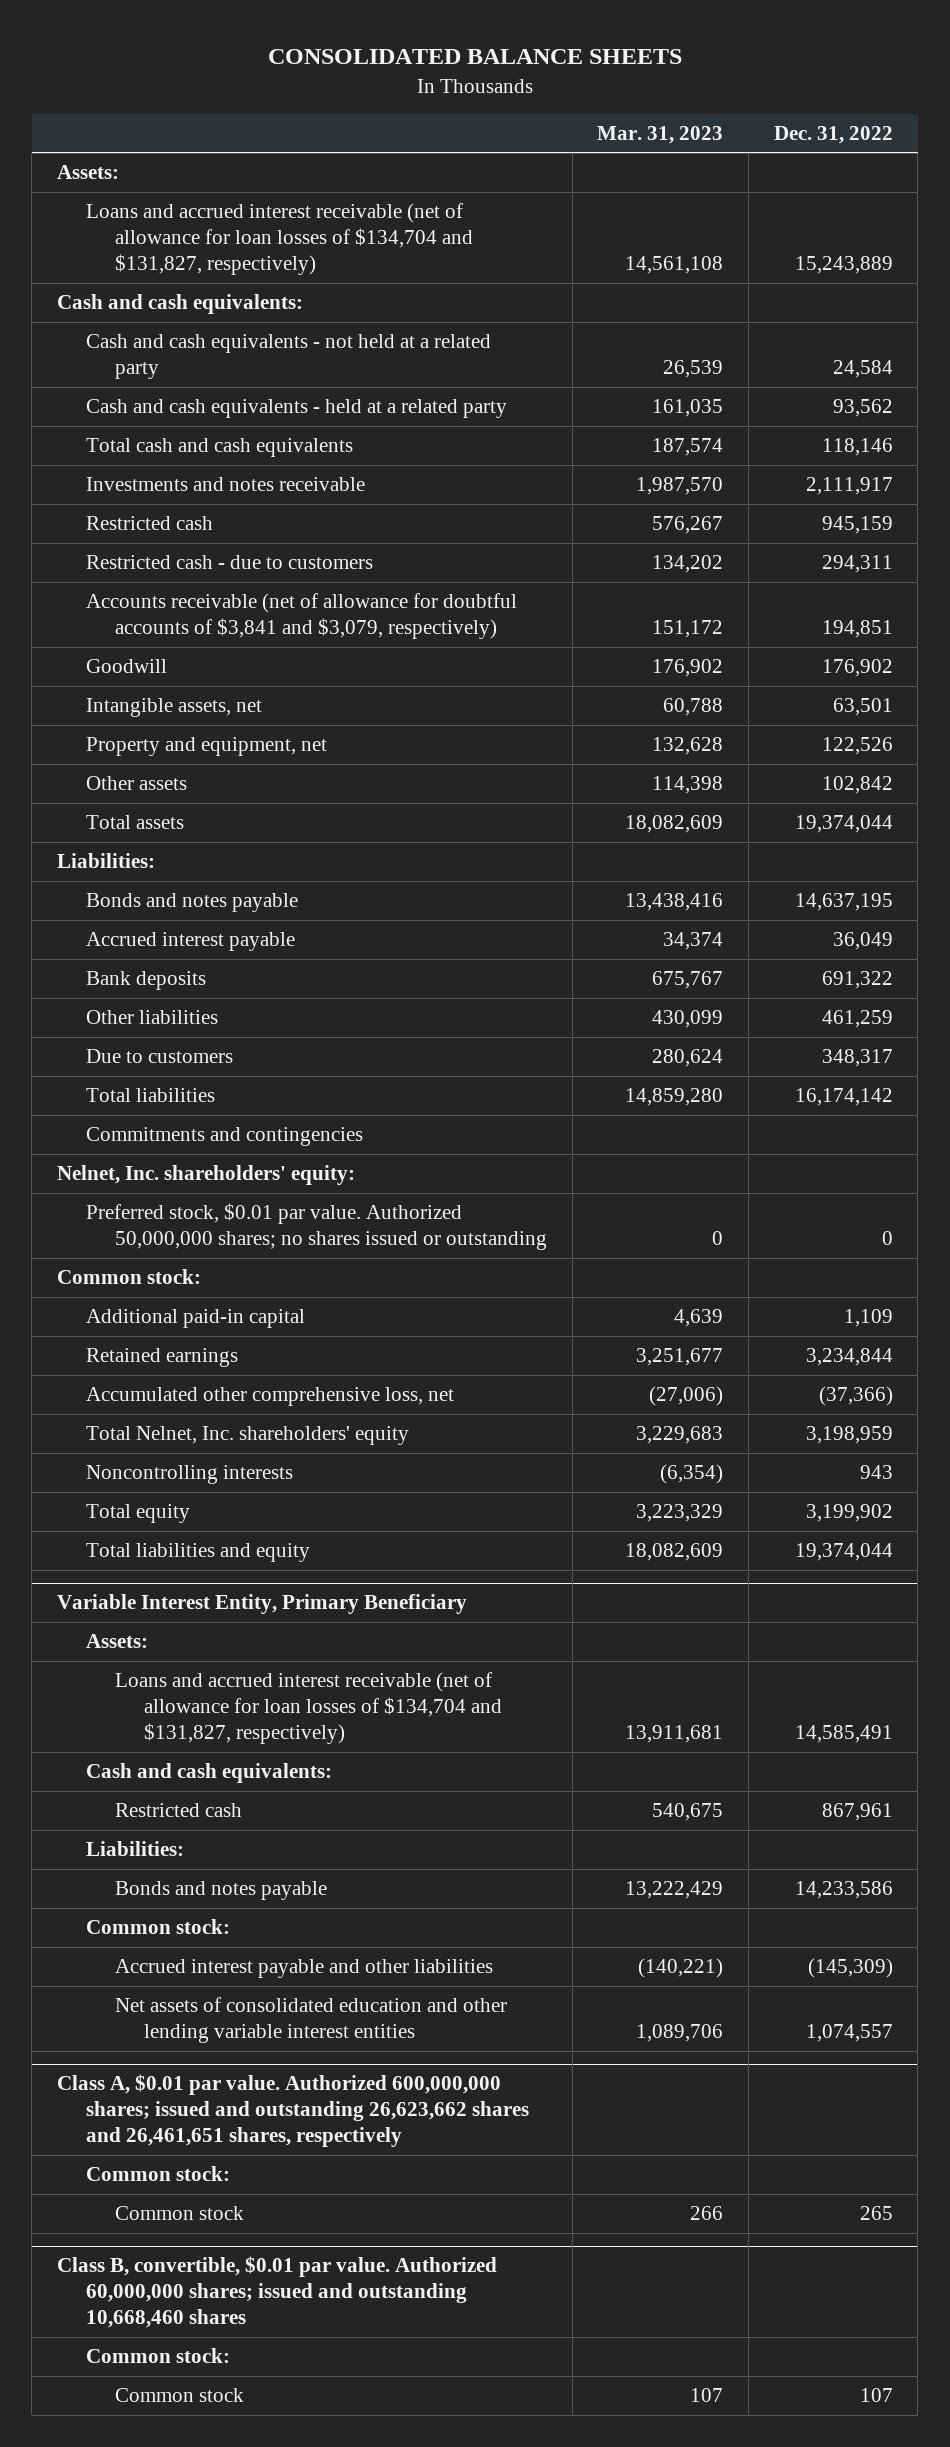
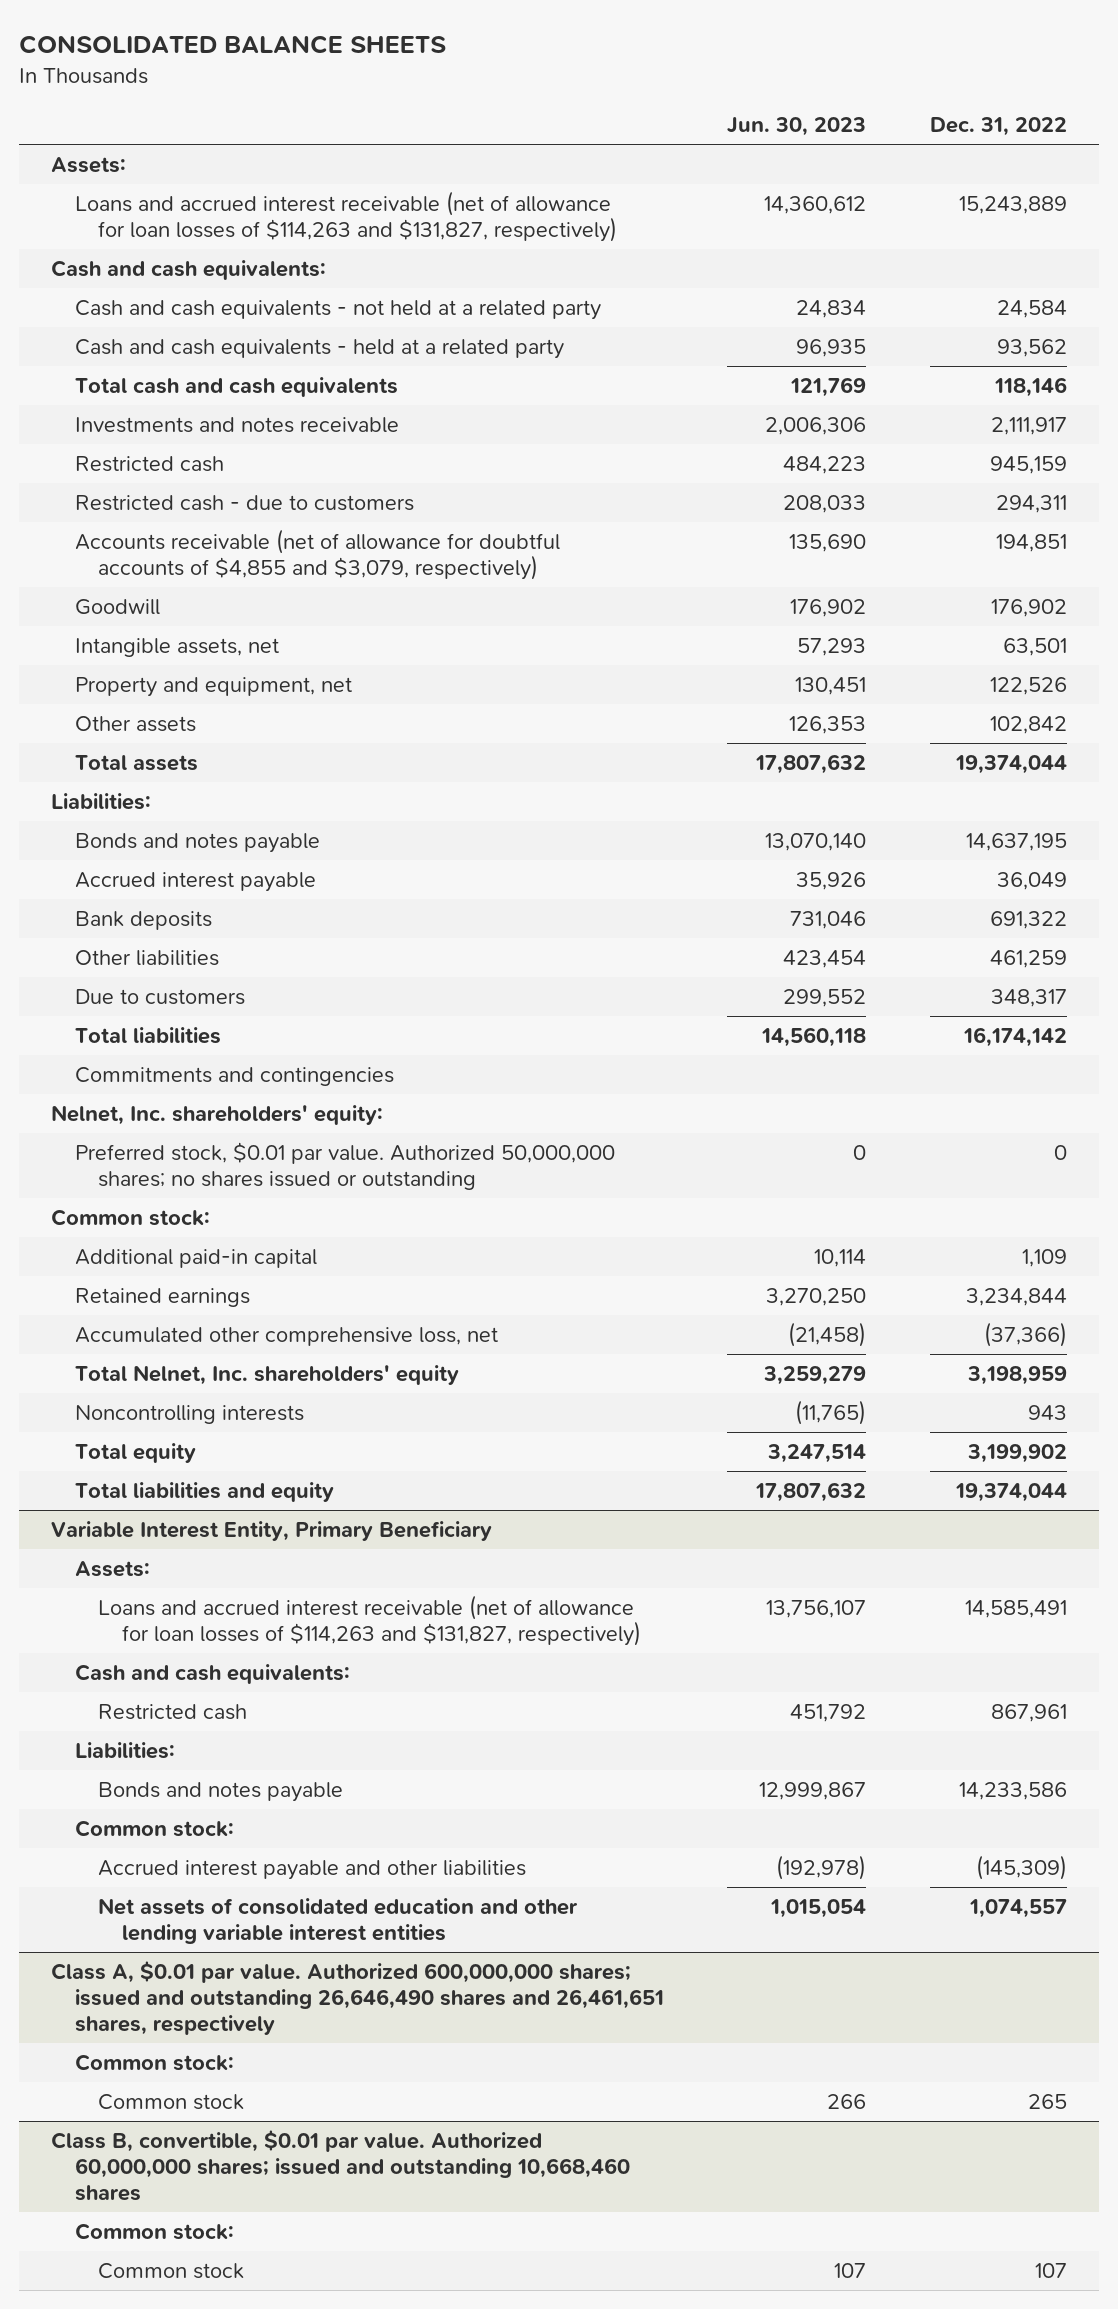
[597,125,724,144] Mar. 31, 2023 -> none
none -> [727,117,867,137] Jun. 30, 2023
[86,203,474,276] Loans and accrued interest receivable (net of allowance for loan losses of $134,704 and $131,827, respectively) -> [74,191,618,243] Loans and accrued interest receivable (net of allowance for loan losses of $114,263 and $131,827, respectively)
[86,593,518,640] Accounts receivable (net of allowance for doubtful accounts of $3,841 and $3,079, respectively) -> [74,529,560,581] Accounts receivable (net of allowance for doubtful accounts of $4,855 and $3,079, respectively)
[115,1672,503,1745] Loans and accrued interest receivable (net of allowance for loan losses of $134,704 and $131,827, respectively) -> [98,1595,642,1647] Loans and accrued interest receivable (net of allowance for loan losses of $114,263 and $131,827, respectively)
[57,2074,530,2148] Class A, $0.01 par value. Authorized 600,000,000 shares; issued and outstanding 26,623,662 shares and 26,461,651 shares, respectively -> [50,1961,664,2035] Class A, $0.01 par value. Authorized 600,000,000 shares; issued and outstanding 26,646,490 shares and 26,461,651 shares, respectively

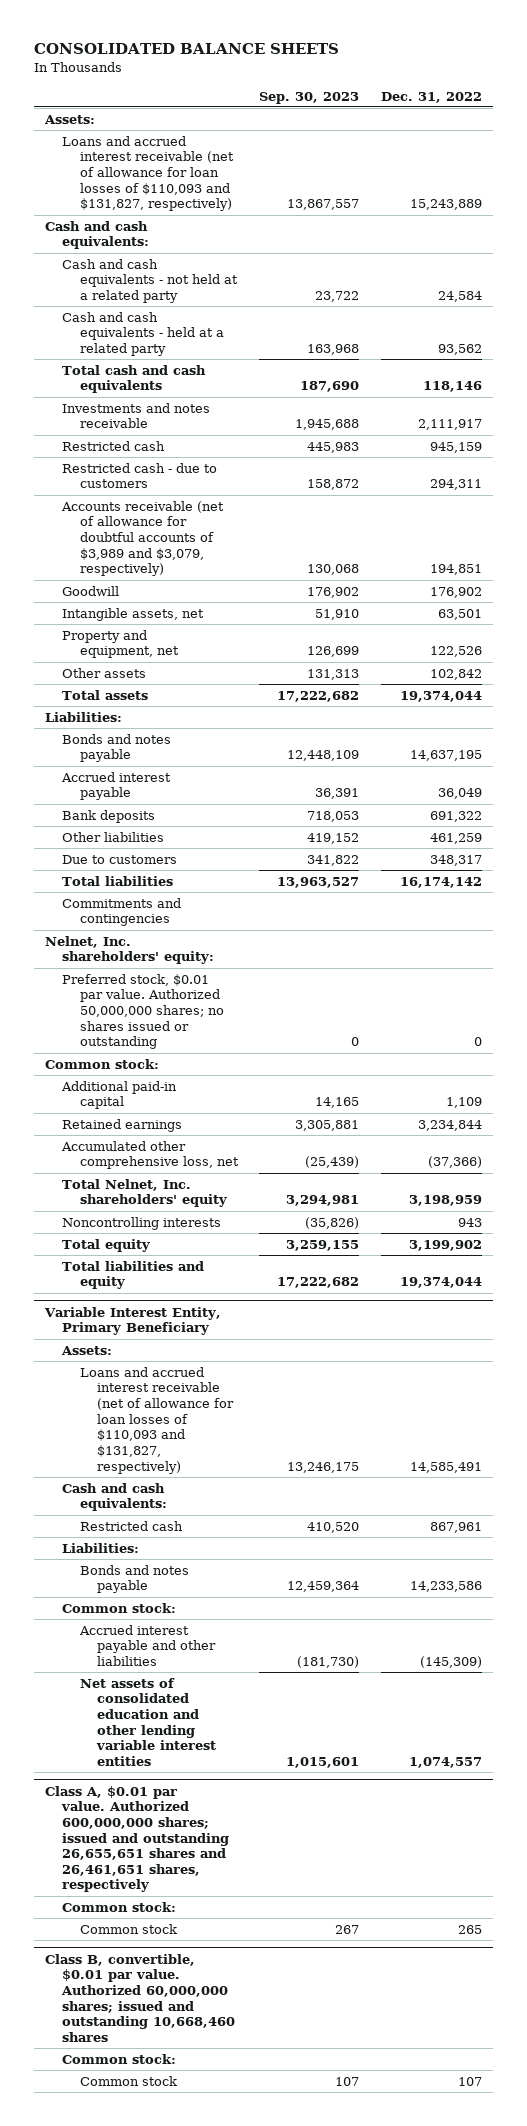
[727,117,867,137] Jun. 30, 2023 -> none
none -> [259,91,360,104] Sep. 30, 2023
[74,191,618,243] Loans and accrued interest receivable (net of allowance for loan losses of $114,263 and $131,827, respectively) -> [62,135,234,212] Loans and accrued interest receivable (net of allowance for loan losses of $110,093 and $131,827, respectively)
[74,529,560,581] Accounts receivable (net of allowance for doubtful accounts of $4,855 and $3,079, respectively) -> [61,500,225,577] Accounts receivable (net of allowance for doubtful accounts of $3,989 and $3,079, respectively)
[98,1595,642,1647] Loans and accrued interest receivable (net of allowance for loan losses of $114,263 and $131,827, respectively) -> [79,1366,234,1474] Loans and accrued interest receivable (net of allowance for loan losses of $110,093 and $131,827, respectively)
[50,1961,664,2035] Class A, $0.01 par value. Authorized 600,000,000 shares; issued and outstanding 26,646,490 shares and 26,461,651 shares, respectively -> [45,1785,230,1893] Class A, $0.01 par value. Authorized 600,000,000 shares; issued and outstanding 26,655,651 shares and 26,461,651 shares, respectively

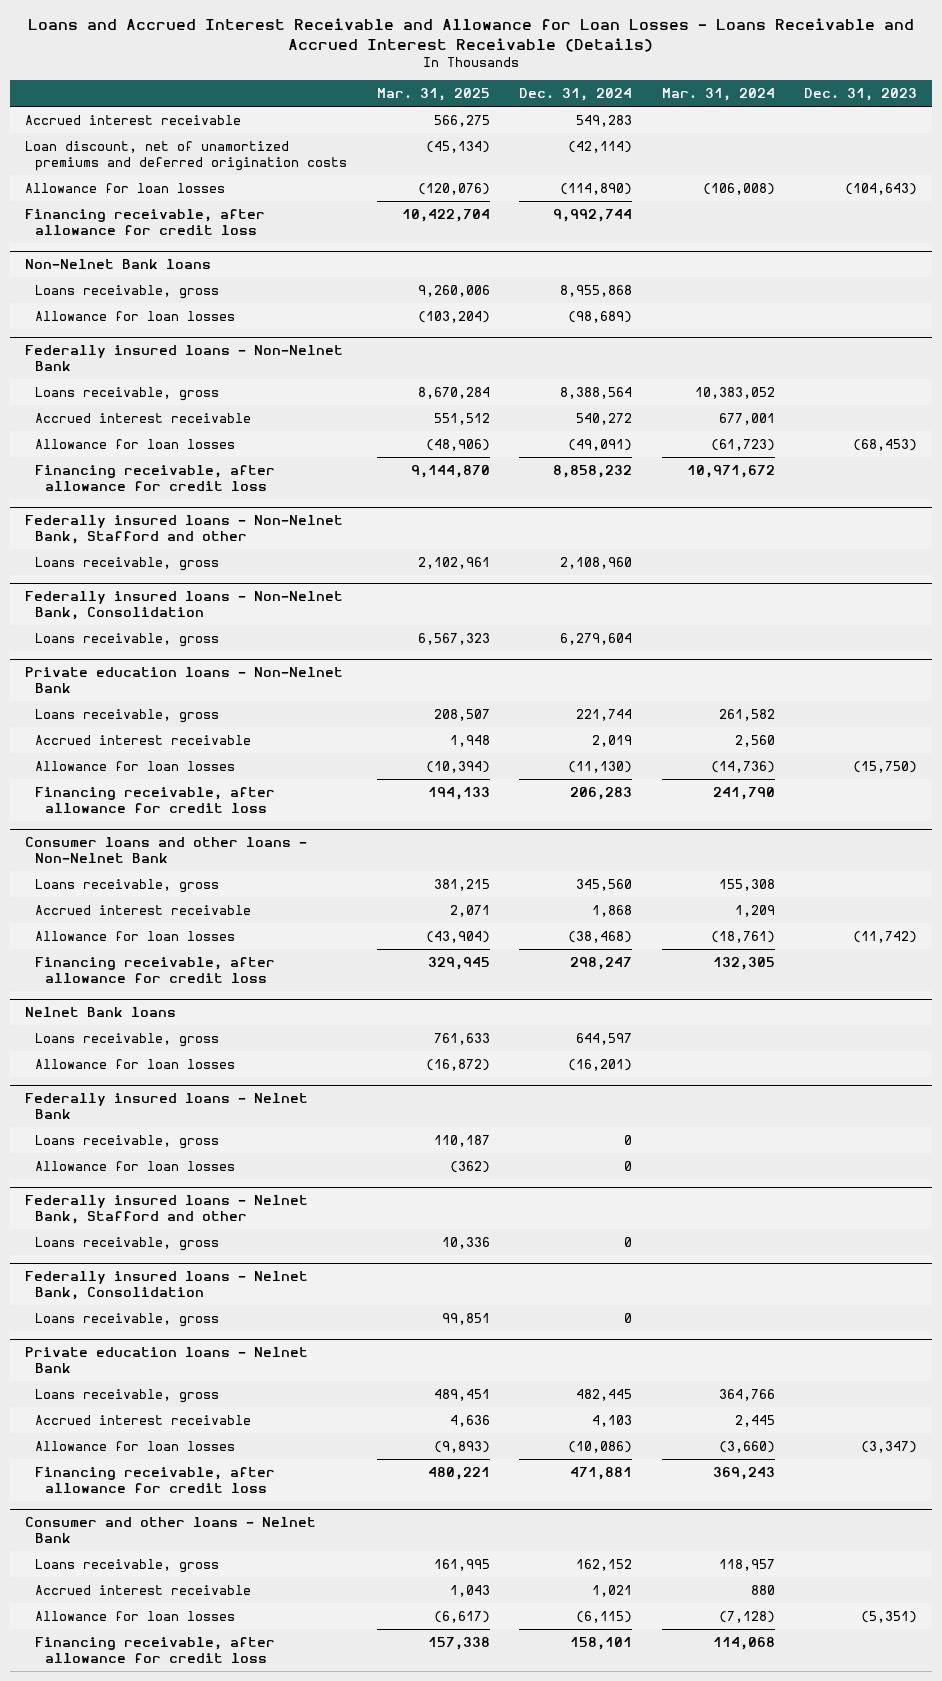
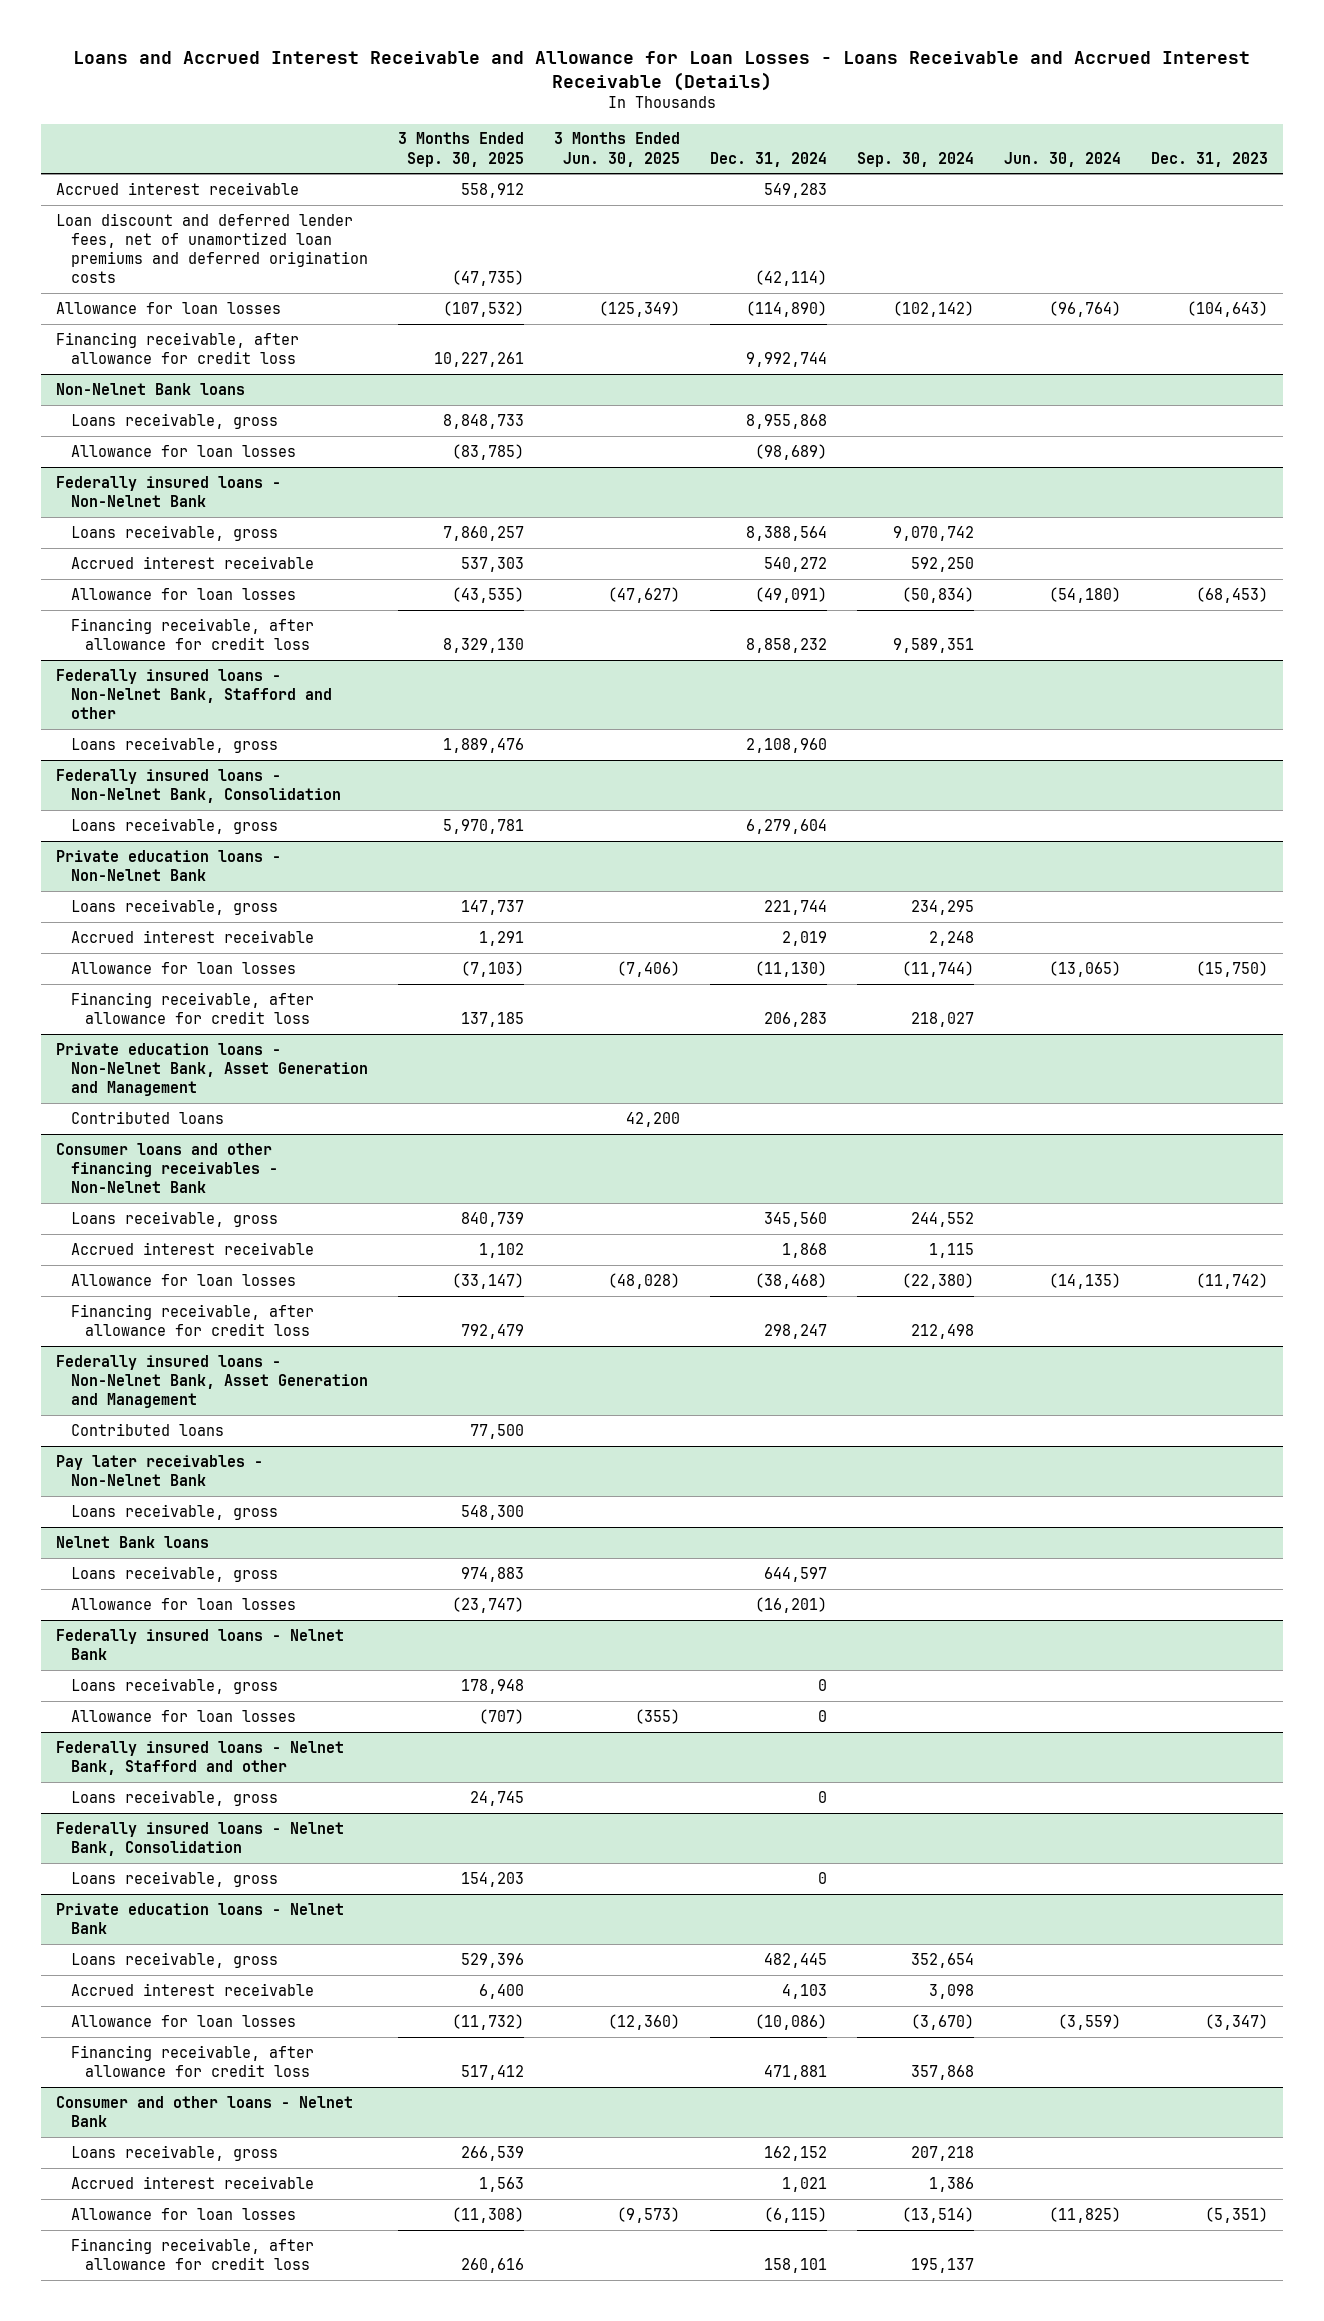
[376,87,490,101] Mar. 31, 2025 -> none
[661,87,775,101] Mar. 31, 2024 -> none
none -> [397,132,524,167] 3 Months Ended Sep. 30, 2025
none -> [553,132,680,167] 3 Months Ended Jun. 30, 2025
none -> [856,151,974,167] Sep. 30, 2024
none -> [1004,151,1122,167] Jun. 30, 2024
[25,140,348,172] Loan discount, net of unamortized premiums and deferred origination costs -> [55,212,368,284] Loan discount and deferred lender fees, net of unamortized loan premiums and deferred origination costs
none -> [55,1042,368,1096] Private education loans - Non-Nelnet Bank, Asset Generation and Management
none -> [70,1110,224,1124] Contributed loans
[25,837,308,864] Consumer loans and other loans - Non-Nelnet Bank -> [55,1142,278,1193] Consumer loans and other financing receivables - Non-Nelnet Bank
none -> [55,1354,368,1408] Federally insured loans - Non-Nelnet Bank, Asset Generation and Management
none -> [70,1422,224,1436] Contributed loans
none -> [55,1454,263,1486] Pay later receivables - Non-Nelnet Bank
none -> [70,1503,278,1520] Loans receivable, gross

